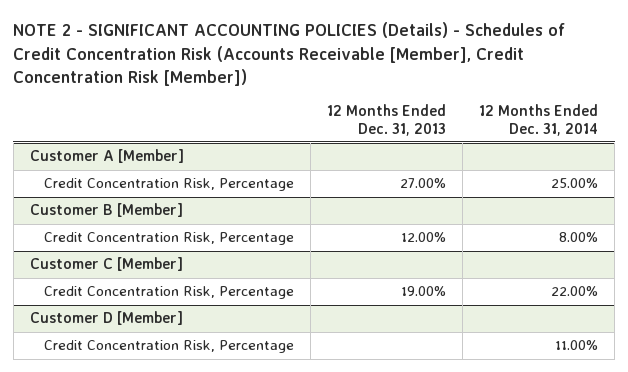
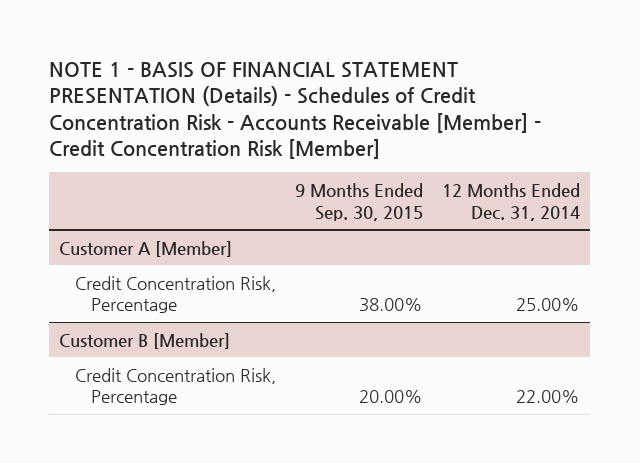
[13,22,566,86] NOTE 2 - SIGNIFICANT ACCOUNTING POLICIES (Details) - Schedules of Credit Concentration Risk (Accounts Receivable [Member], Credit Concentration Risk [Member]) -> [49,61,542,160] NOTE 1 - BASIS OF FINANCIAL STATEMENT PRESENTATION (Details) - Schedules of Credit Concentration Risk - Accounts Receivable [Member] - Credit Concentration Risk [Member]
[327,104,447,136] 12 Months Ended Dec. 31, 2013 -> none
none -> [295,182,424,221] 9 Months Ended Sep. 30, 2015
[44,232,295,246] Credit Concentration Risk, Percentage -> none
[29,257,183,272] Customer C [Member] -> none
[29,311,183,326] Customer D [Member] -> none
[44,340,295,354] Credit Concentration Risk, Percentage -> none

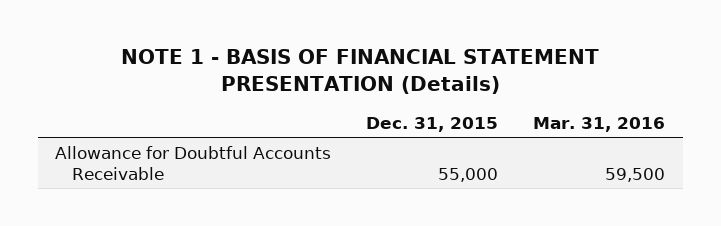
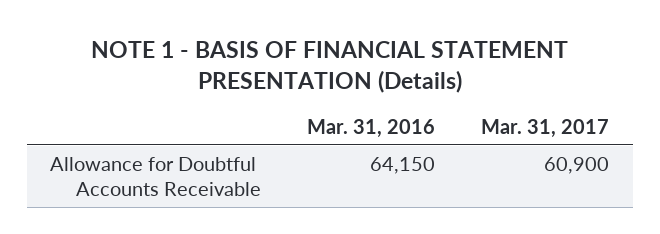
[366,116,499,132] Dec. 31, 2015 -> none
none -> [481,119,610,139] Mar. 31, 2017
[605,167,666,182] 59,500 -> [370,157,436,175] 64,150

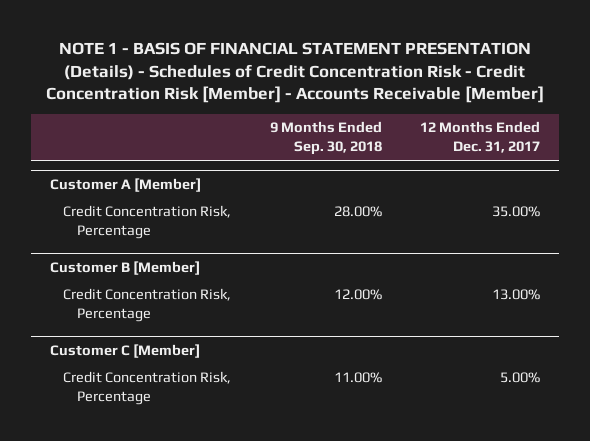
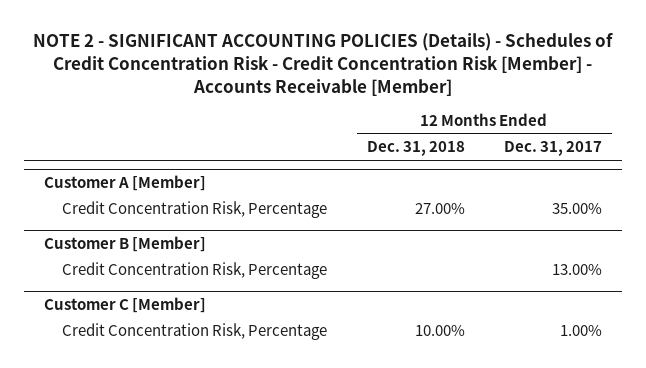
[45,41,544,104] NOTE 1 - BASIS OF FINANCIAL STATEMENT PRESENTATION (Details) - Schedules of Credit Concentration Risk - Credit Concentration Risk [Member] - Accounts Receivable [Member] -> [32,33,613,97] NOTE 2 - SIGNIFICANT ACCOUNTING POLICIES (Details) - Schedules of Credit Concentration Risk - Credit Concentration Risk [Member] - Accounts Receivable [Member]
[269,121,382,156] 9 Months Ended Sep. 30, 2018 -> none
none -> [366,141,465,157] Dec. 31, 2018
[499,372,540,384] 5.00% -> [559,325,602,337] 1.00%

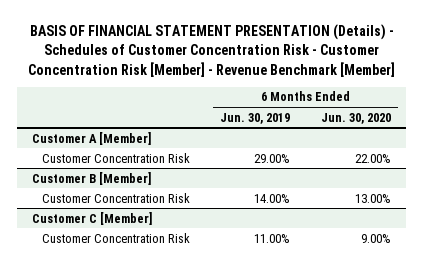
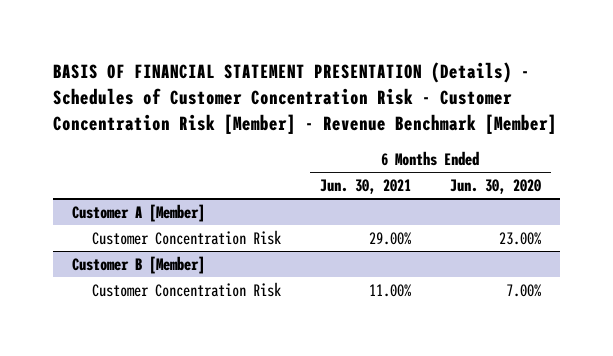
[220,112,291,124] Jun. 30, 2019 -> none
none -> [320,178,412,194] Jun. 30, 2021
[354,153,391,163] 22.00% -> [498,231,541,245] 23.00%
[32,211,153,225] Customer C [Member] -> none
[41,232,190,243] Customer Concentration Risk -> none
[354,193,391,203] 13.00% -> [505,283,541,297] 7.00%

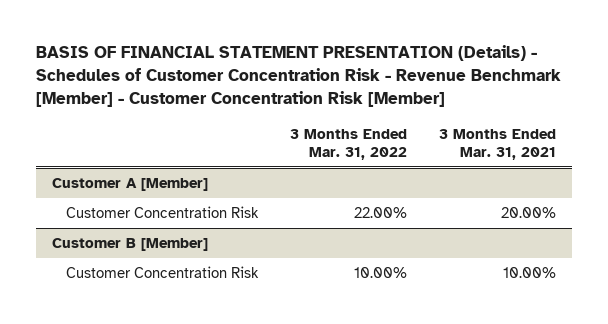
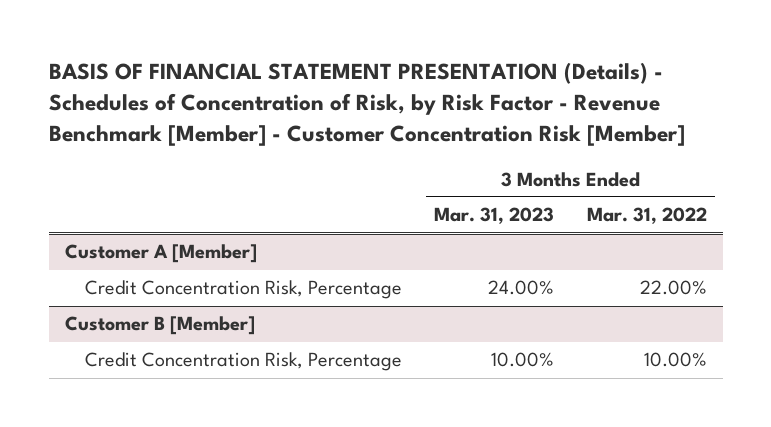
[35,45,561,108] BASIS OF FINANCIAL STATEMENT PRESENTATION (Details) - Schedules of Customer Concentration Risk - Revenue Benchmark [Member] - Customer Concentration Risk [Member] -> [48,62,685,147] BASIS OF FINANCIAL STATEMENT PRESENTATION (Details) - Schedules of Concentration of Risk, by Risk Factor - Revenue Benchmark [Member] - Customer Concentration Risk [Member]
[439,128,557,160] 3 Months Ended Mar. 31, 2021 -> none
none -> [434,207,555,225] Mar. 31, 2023
[65,205,259,218] Customer Concentration Risk -> [85,280,403,300] Credit Concentration Risk, Percentage
[65,265,259,278] Customer Concentration Risk -> [85,352,403,372] Credit Concentration Risk, Percentage

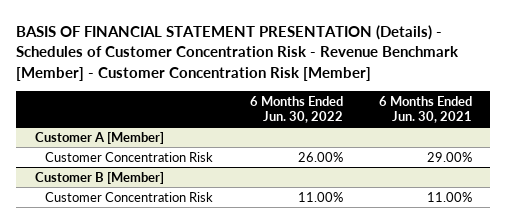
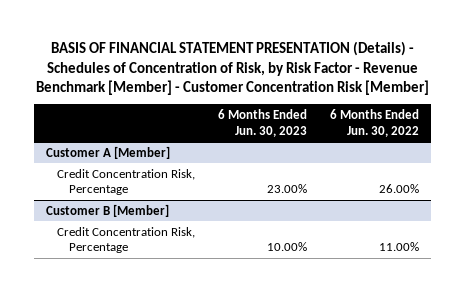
[16,24,460,81] BASIS OF FINANCIAL STATEMENT PRESENTATION (Details) - Schedules of Customer Concentration Risk - Revenue Benchmark [Member] - Customer Concentration Risk [Member] -> [35,41,429,96] BASIS OF FINANCIAL STATEMENT PRESENTATION (Details) - Schedules of Concentration of Risk, by Risk Factor - Revenue Benchmark [Member] - Customer Concentration Risk [Member]
[378,95,472,124] 6 Months Ended Jun. 30, 2021 -> none
none -> [218,108,308,137] 6 Months Ended Jun. 30, 2023
[45,151,214,162] Customer Concentration Risk -> [57,168,196,196] Credit Concentration Risk, Percentage
[45,191,214,202] Customer Concentration Risk -> [57,226,196,254] Credit Concentration Risk, Percentage

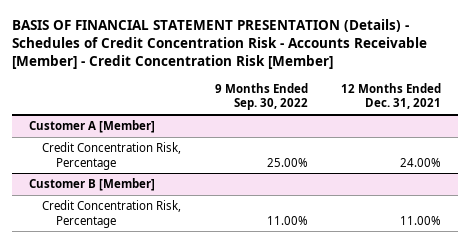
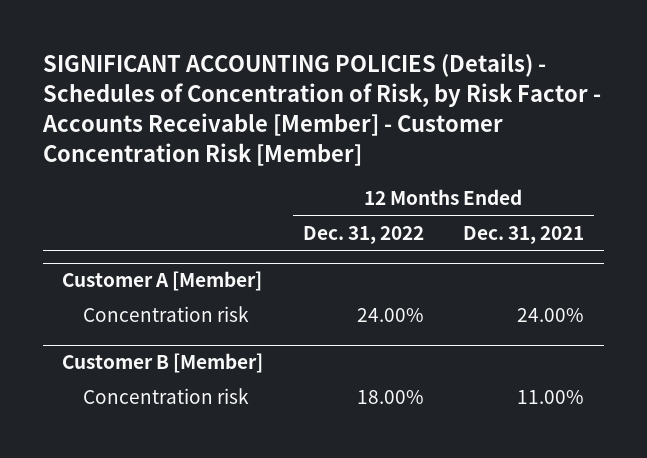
[12,19,428,70] BASIS OF FINANCIAL STATEMENT PRESENTATION (Details) - Schedules of Credit Concentration Risk - Accounts Receivable [Member] - Credit Concentration Risk [Member] -> [41,53,601,166] SIGNIFICANT ACCOUNTING POLICIES (Details) - Schedules of Concentration of Risk, by Risk Factor - Accounts Receivable [Member] - Customer Concentration Risk [Member]
[214,83,308,111] 9 Months Ended Sep. 30, 2022 -> none
none -> [302,225,424,244] Dec. 31, 2022
[42,142,182,170] Credit Concentration Risk, Percentage -> [82,306,249,323] Concentration risk
[42,200,182,228] Credit Concentration Risk, Percentage -> [82,388,249,405] Concentration risk

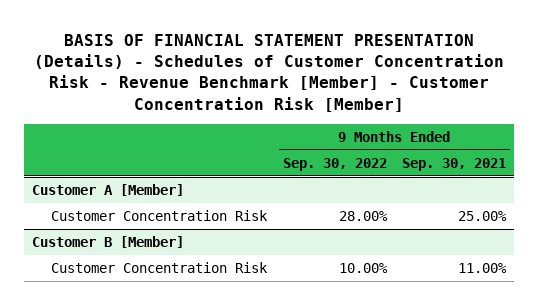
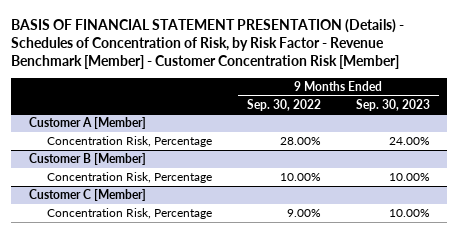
[34,33,505,112] BASIS OF FINANCIAL STATEMENT PRESENTATION (Details) - Schedules of Customer Concentration Risk - Revenue Benchmark [Member] - Customer Concentration Risk [Member] -> [11,18,405,70] BASIS OF FINANCIAL STATEMENT PRESENTATION (Details) - Schedules of Concentration of Risk, by Risk Factor - Revenue Benchmark [Member] - Customer Concentration Risk [Member]
[402,157,507,171] Sep. 30, 2021 -> none
none -> [355,98,430,111] Sep. 30, 2023
[51,210,269,222] Customer Concentration Risk -> [46,136,212,148] Concentration Risk, Percentage
[51,262,269,274] Customer Concentration Risk -> [46,172,212,184] Concentration Risk, Percentage
none -> [29,189,147,202] Customer C [Member]
none -> [46,208,212,220] Concentration Risk, Percentage

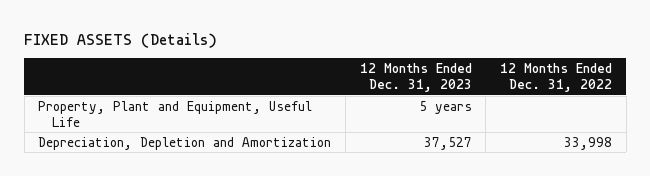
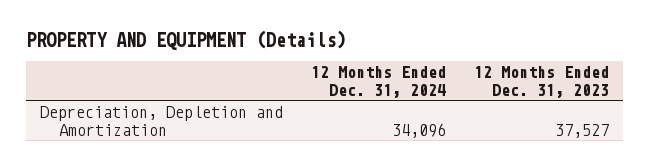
[24,33,218,49] FIXED ASSETS (Details) -> [26,30,347,51] PROPERTY AND EQUIPMENT (Details)
[499,63,612,93] 12 Months Ended Dec. 31, 2022 -> none
none -> [310,66,446,98] 12 Months Ended Dec. 31, 2024
[38,100,313,127] Property, Plant and Equipment, Useful Life -> none

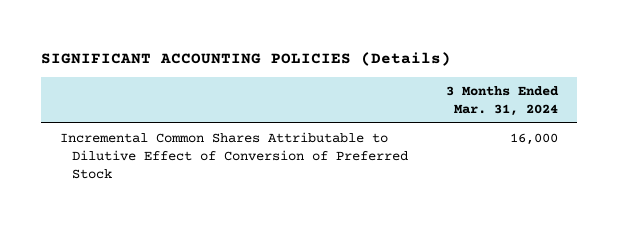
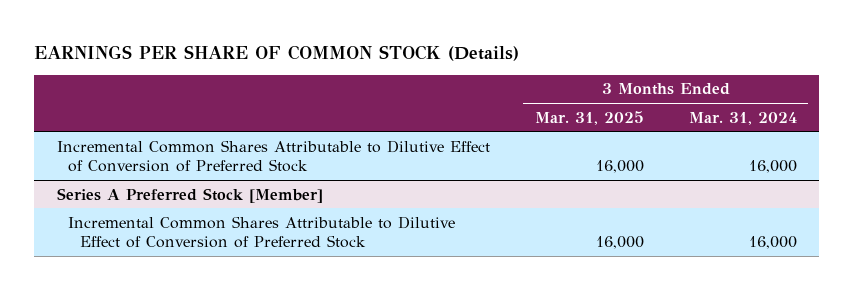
[41,51,452,66] SIGNIFICANT ACCOUNTING POLICIES (Details) -> [34,44,520,61] EARNINGS PER SHARE OF COMMON STOCK (Details)
none -> [534,110,644,125] Mar. 31, 2025
none -> [56,187,323,203] Series A Preferred Stock [Member]
none -> [68,215,456,249] Incremental Common Shares Attributable to Dilutive Effect of Conversion of Preferred Stock

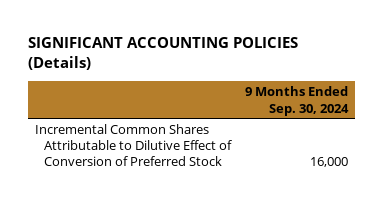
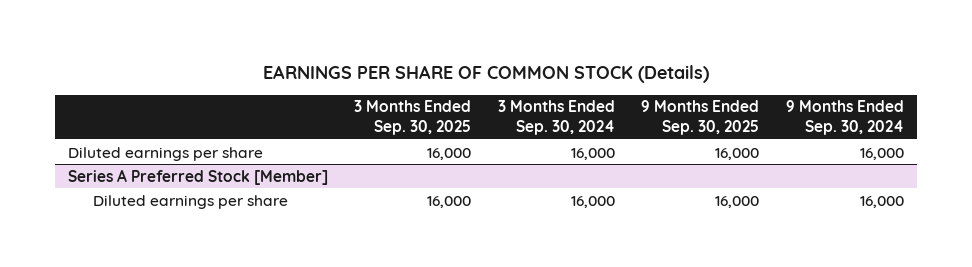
[27,36,298,71] SIGNIFICANT ACCOUNTING POLICIES (Details) -> [262,64,709,83] EARNINGS PER SHARE OF COMMON STOCK (Details)
none -> [354,100,472,136] 3 Months Ended Sep. 30, 2025
none -> [497,100,615,136] 3 Months Ended Sep. 30, 2024
none -> [641,100,760,136] 9 Months Ended Sep. 30, 2025
[34,123,233,167] Incremental Common Shares Attributable to Dilutive Effect of Conversion of Preferred Stock -> [67,146,263,161] Diluted earnings per share
none -> [67,168,328,185] Series A Preferred Stock [Member]
none -> [92,194,288,209] Diluted earnings per share

